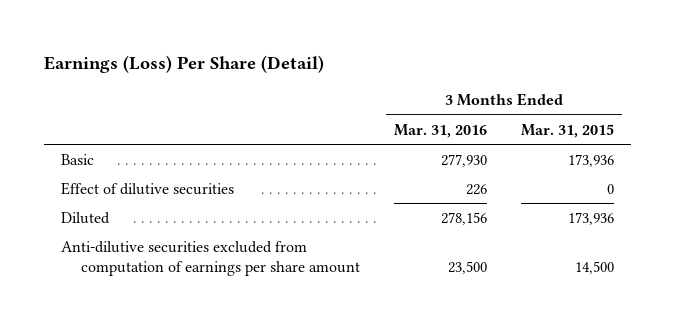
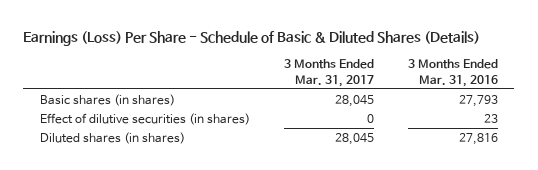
[44,55,325,74] Earnings (Loss) Per Share (Detail) -> [23,31,481,47] Earnings (Loss) Per Share - Schedule of Basic & Diluted Shares (Details)
[520,123,614,138] Mar. 31, 2015 -> none
none -> [283,59,374,87] 3 Months Ended Mar. 31, 2017
[61,240,361,276] Anti-dilutive securities excluded from computation of earnings per share amount -> none
[61,153,95,165] Basic -> [40,93,176,106] Basic shares (in shares)
[441,153,488,167] 277,930 -> [458,94,498,107] 27,793
[61,181,235,195] Effect of dilutive securities -> [40,112,251,125] Effect of dilutive securities (in shares)
[466,183,488,195] 226 -> [483,113,498,123] 23
[61,211,111,224] Diluted -> [40,131,186,144] Diluted shares (in shares)
[441,211,488,225] 278,156 -> [458,132,498,145] 27,816

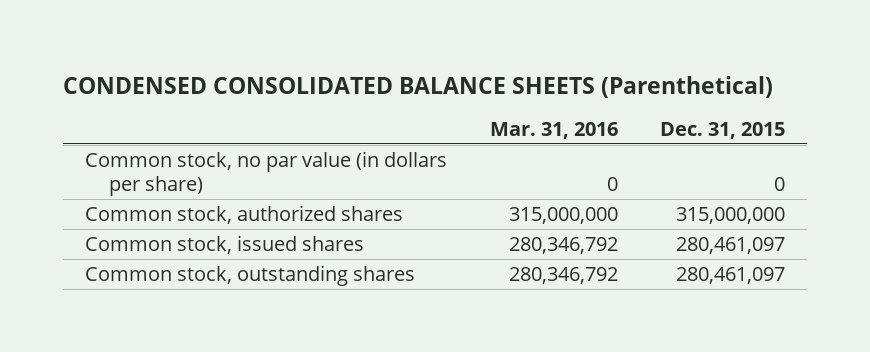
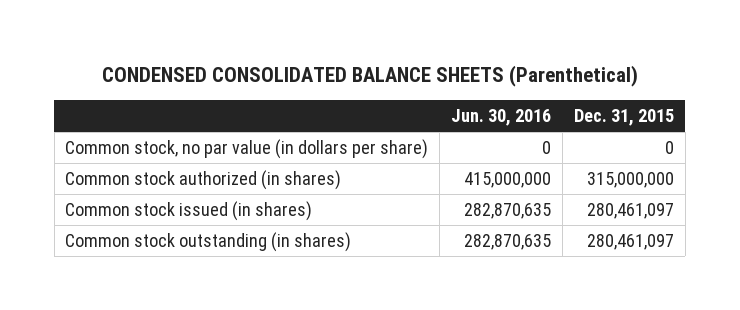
[489,122,618,140] Mar. 31, 2016 -> none
none -> [451,109,552,127] Jun. 30, 2016
[84,204,403,224] Common stock, authorized shares -> [65,170,342,191] Common stock authorized (in shares)
[84,234,364,254] Common stock, issued shares -> [65,201,313,222] Common stock issued (in shares)
[84,264,415,286] Common stock, outstanding shares -> [65,232,352,253] Common stock outstanding (in shares)

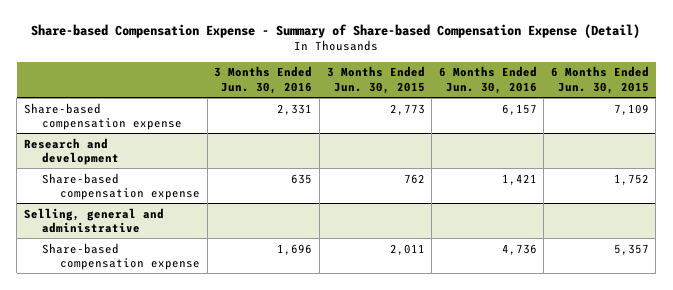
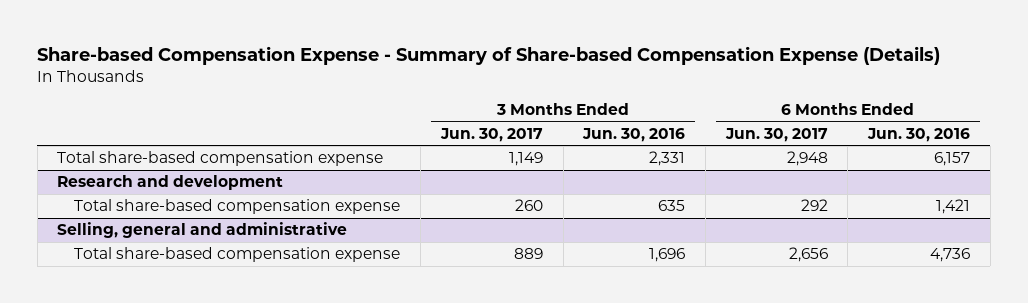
[31,23,641,38] Share-based Compensation Expense - Summary of Share-based Compensation Expense (Detail) -> [37,46,941,66] Share-based Compensation Expense - Summary of Share-based Compensation Expense (Details)
[326,66,425,94] 3 Months Ended Jun. 30, 2015 -> none
[550,66,649,94] 6 Months Ended Jun. 30, 2015 -> none
none -> [439,127,543,142] Jun. 30, 2017
none -> [724,127,828,142] Jun. 30, 2017
[24,102,183,130] Share-based compensation expense -> [57,151,384,167] Total share-based compensation expense
[42,172,201,200] Share-based compensation expense -> [74,199,401,215] Total share-based compensation expense
[42,242,201,270] Share-based compensation expense -> [74,247,401,263] Total share-based compensation expense

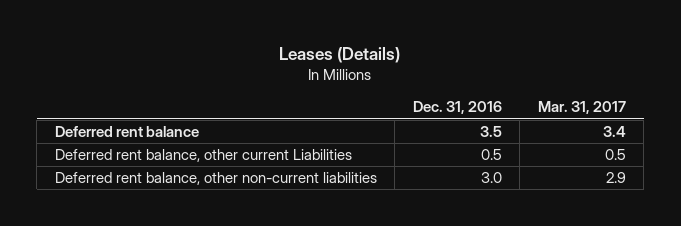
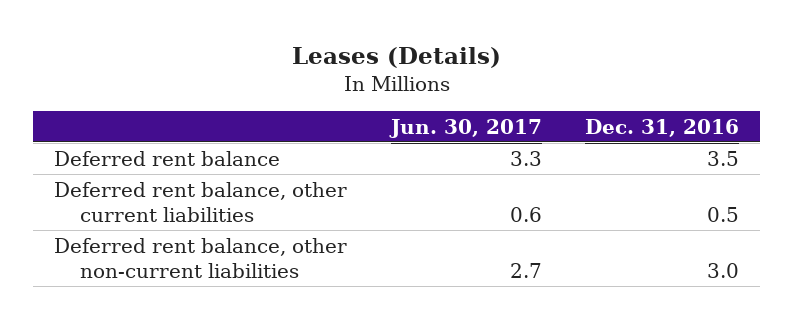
[537,101,626,115] Mar. 31, 2017 -> none
none -> [388,118,542,138] Jun. 30, 2017
[54,149,352,163] Deferred rent balance, other current Liabilities -> [54,181,348,223] Deferred rent balance, other current liabilities

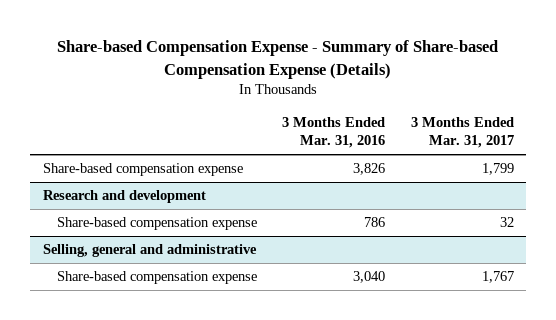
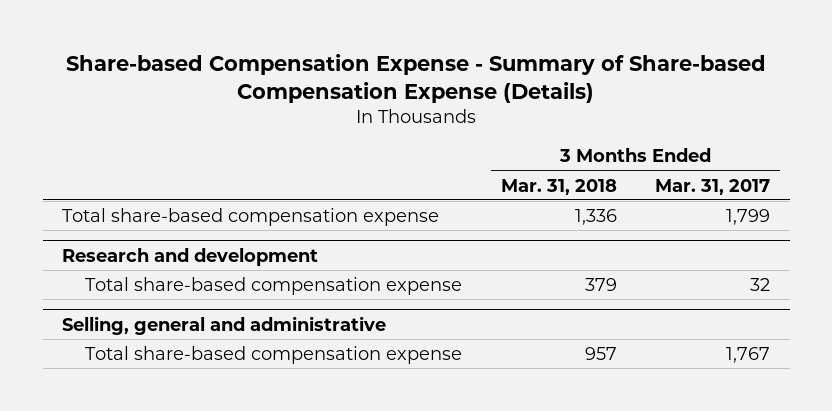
[282,116,386,149] 3 Months Ended Mar. 31, 2016 -> none
none -> [500,178,617,195] Mar. 31, 2018
[42,163,243,177] Share-based compensation expense -> [61,207,439,226] Total share-based compensation expense
[56,217,257,231] Share-based compensation expense -> [84,276,462,295] Total share-based compensation expense
[56,271,257,285] Share-based compensation expense -> [84,345,462,364] Total share-based compensation expense

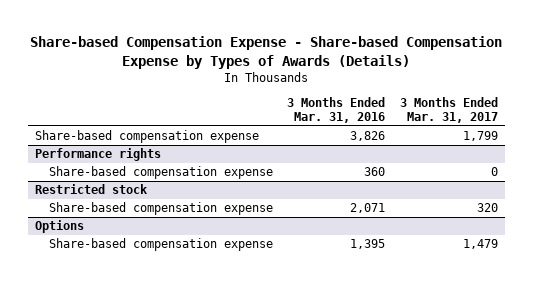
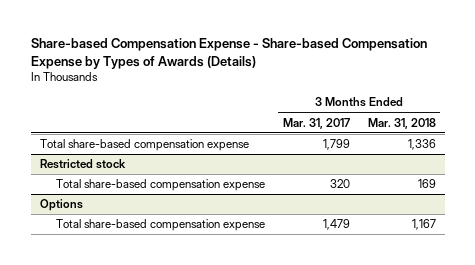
[287,97,386,124] 3 Months Ended Mar. 31, 2016 -> none
none -> [367,117,436,129] Mar. 31, 2018
[35,148,162,162] Performance rights -> none
[48,166,273,180] Share-based compensation expense -> none
[35,130,260,144] Share-based compensation expense -> [39,139,249,152] Total share-based compensation expense
[48,202,273,216] Share-based compensation expense -> [55,179,265,192] Total share-based compensation expense
[48,238,273,252] Share-based compensation expense -> [55,219,265,232] Total share-based compensation expense

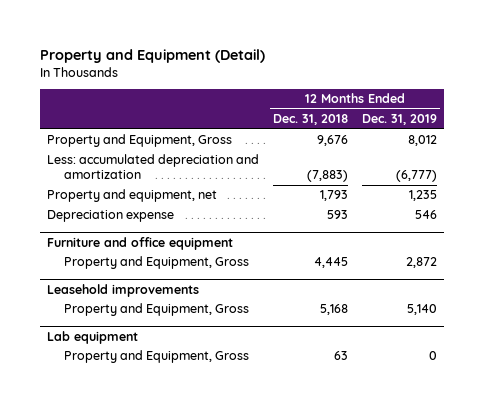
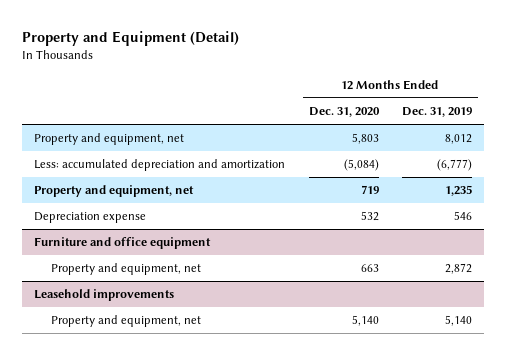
[272,114,348,126] Dec. 31, 2018 -> none
none -> [308,107,380,118] Dec. 31, 2020
[47,134,233,148] Property and Equipment, Gross -> [33,133,184,146] Property and equipment, net
[63,256,249,270] Property and Equipment, Gross -> [51,263,202,276] Property and equipment, net
[47,330,139,344] Lab equipment -> none
[63,350,249,364] Property and Equipment, Gross -> none
[63,303,249,317] Property and Equipment, Gross -> [51,315,202,328] Property and equipment, net

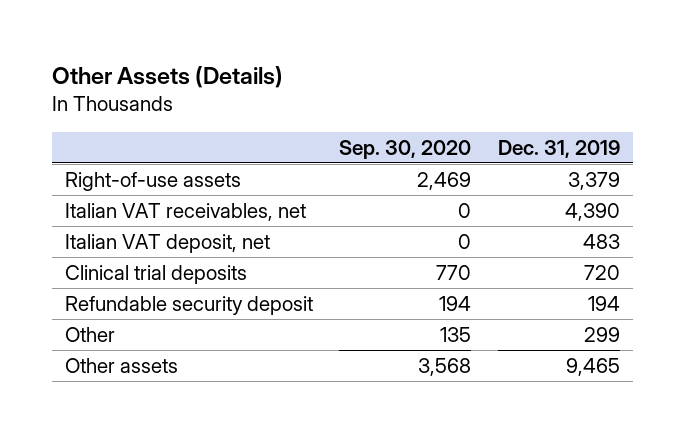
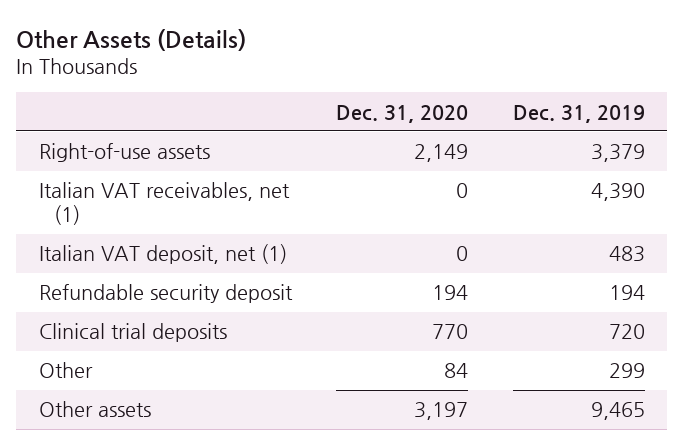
[339,139,472,159] Sep. 30, 2020 -> none
none -> [336,104,469,123] Dec. 31, 2020
[65,203,307,222] Italian VAT receivables, net -> [38,182,290,226] Italian VAT receivables, net (1)
[65,234,271,254] Italian VAT deposit, net -> [38,244,287,265] Italian VAT deposit, net (1)
[65,265,248,285] Clinical trial deposits -> [38,323,227,343] Clinical trial deposits

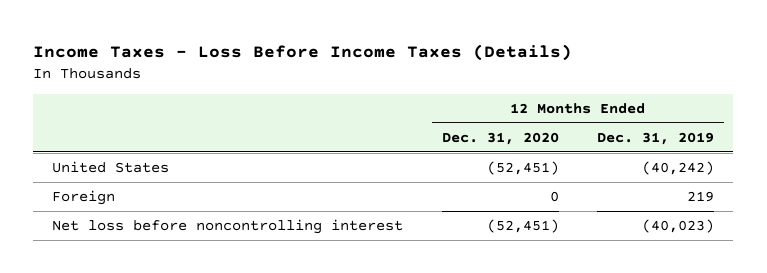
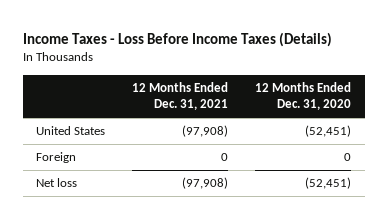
[597,131,715,145] Dec. 31, 2019 -> none
none -> [132,82,229,111] 12 Months Ended Dec. 31, 2021
[52,219,404,235] Net loss before noncontrolling interest -> [36,178,78,188] Net loss

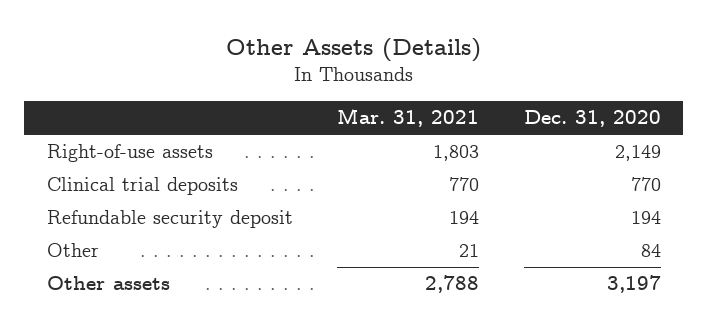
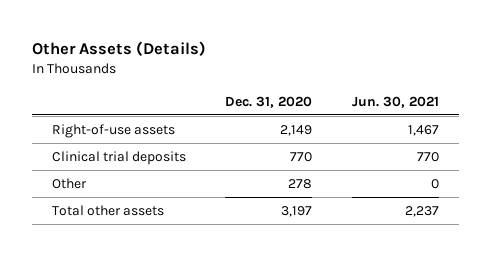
[337,108,480,128] Mar. 31, 2021 -> none
none -> [351,95,439,108] Jun. 30, 2021
[46,210,293,229] Refundable security deposit -> none
[641,244,662,258] 84 -> [288,178,313,189] 278
[46,276,170,291] Other assets -> [51,204,164,216] Total other assets

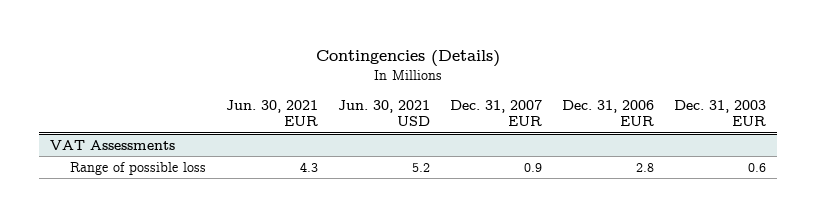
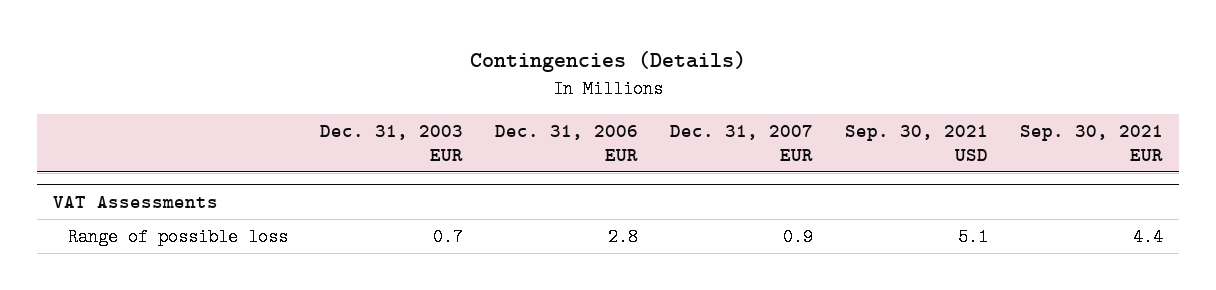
[225,99,318,127] Jun. 30, 2021 EUR -> none
[338,99,431,127] Jun. 30, 2021 USD -> none
none -> [845,124,989,161] Sep. 30, 2021 USD
none -> [1020,124,1164,161] Sep. 30, 2021 EUR
[748,162,767,172] 0.6 -> [432,227,463,246] 0.7

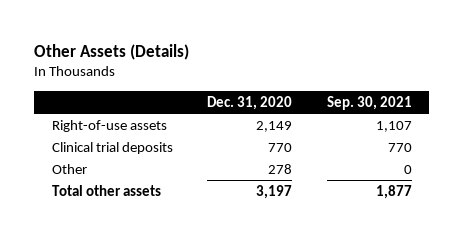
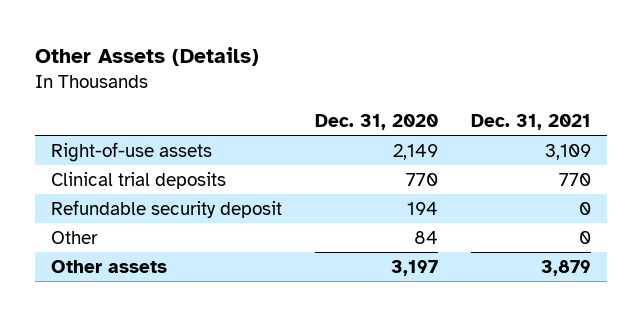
[327,95,413,110] Sep. 30, 2021 -> none
none -> [470,113,591,130] Dec. 31, 2021
none -> [51,199,283,218] Refundable security deposit
[268,163,293,174] 278 -> [413,230,438,244] 84
[51,184,161,196] Total other assets -> [51,259,168,273] Other assets

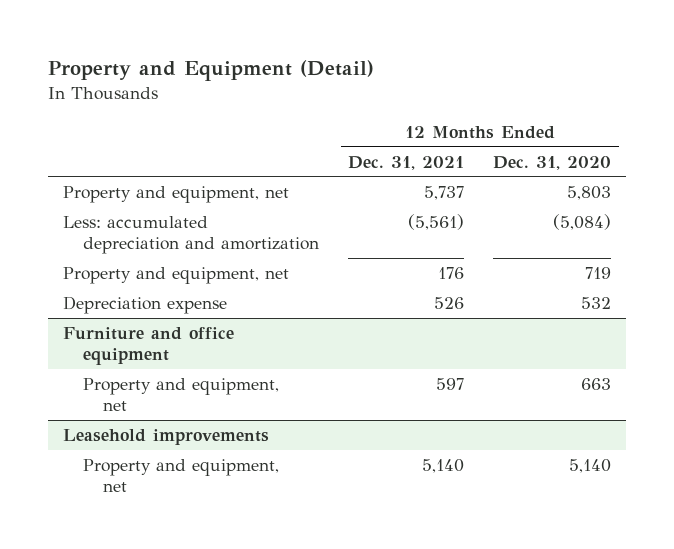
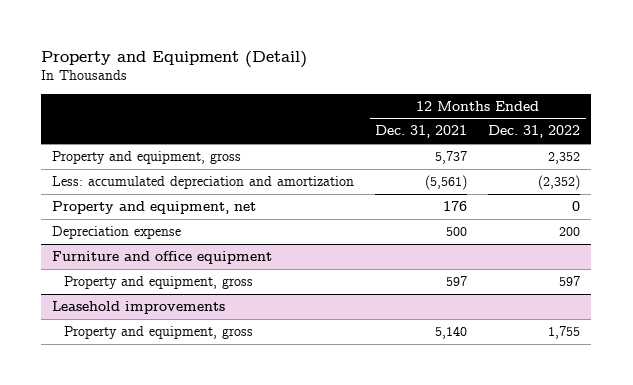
[493,155,612,170] Dec. 31, 2020 -> none
none -> [488,125,581,139] Dec. 31, 2022
[62,185,289,203] Property and equipment, net -> [52,151,242,165] Property and equipment, gross
[433,296,464,309] 526 -> [446,227,468,237] 500
[82,377,279,411] Property and equipment, net -> [64,276,254,290] Property and equipment, gross
[82,458,279,492] Property and equipment, net -> [64,326,254,340] Property and equipment, gross

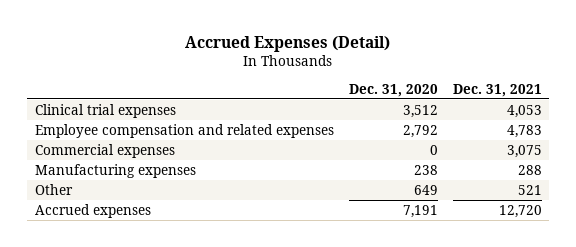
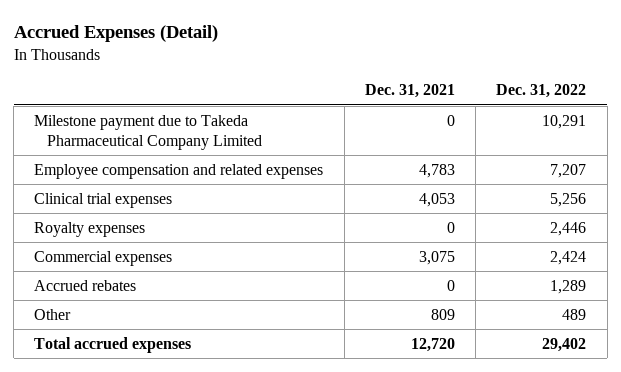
[348,83,438,97] Dec. 31, 2020 -> none
none -> [496,84,587,99] Dec. 31, 2022
none -> [34,114,263,150] Milestone payment due to Takeda Pharmaceutical Company Limited
[34,103,176,118] Clinical trial expenses -> [34,192,173,208] Clinical trial expenses
none -> [34,221,146,237] Royalty expenses
[34,163,196,178] Manufacturing expenses -> none
none -> [34,279,137,291] Accrued rebates
[517,184,542,195] 521 -> [430,308,455,320] 809
[34,203,151,218] Accrued expenses -> [34,336,192,353] Total accrued expenses

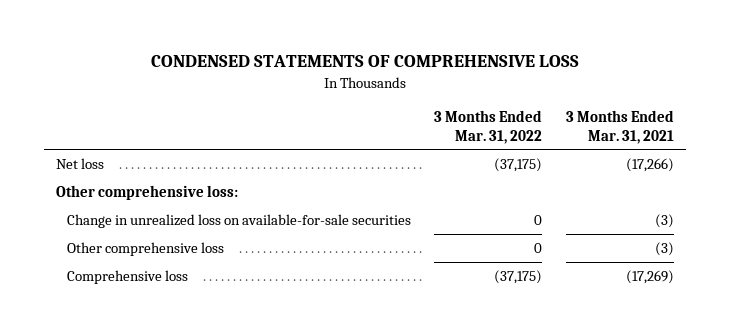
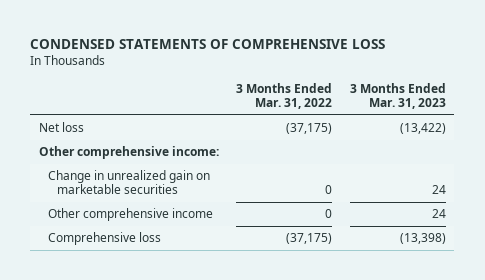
[565,109,674,144] 3 Months Ended Mar. 31, 2021 -> none
none -> [349,83,446,110] 3 Months Ended Mar. 31, 2023
[55,184,238,200] Other comprehensive loss: -> [39,146,220,160] Other comprehensive income:
[66,213,411,228] Change in unrealized loss on available-for-sale securities -> [47,170,210,195] Change in unrealized gain on marketable securities
[66,241,224,256] Other comprehensive loss -> [47,208,213,222] Other comprehensive income

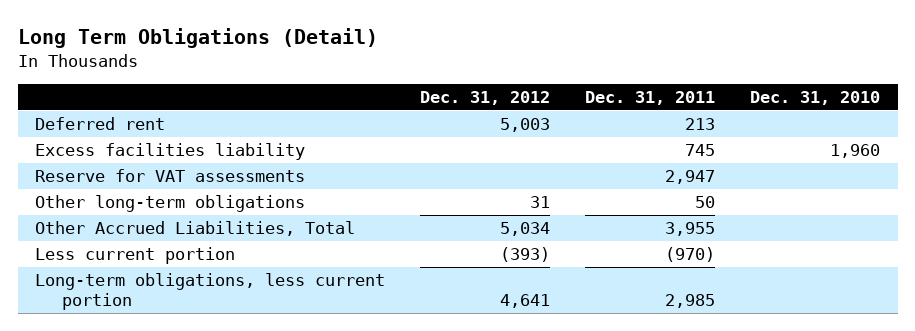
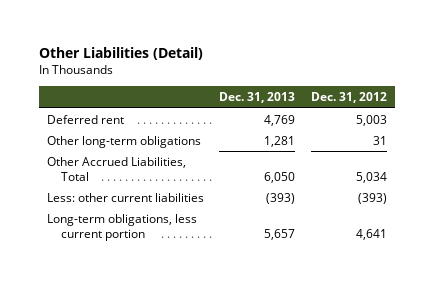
[17,28,378,49] Long Term Obligations (Detail) -> [39,46,204,60] Other Liabilities (Detail)
[585,91,716,106] Dec. 31, 2011 -> none
[750,91,881,106] Dec. 31, 2010 -> none
none -> [219,92,296,104] Dec. 31, 2013
[35,143,306,161] Excess facilities liability -> none
[35,169,306,183] Reserve for VAT assessments -> none
[35,247,236,265] Less current portion -> [46,193,204,203] Less: other current liabilities

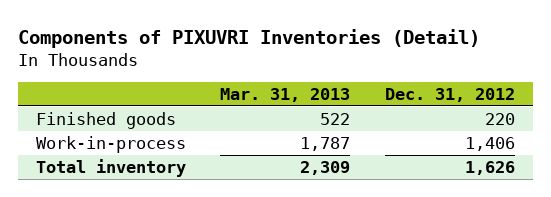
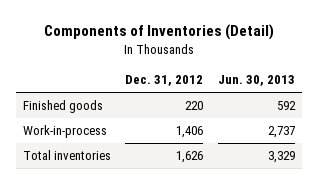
[18,28,481,48] Components of PIXUVRI Inventories (Detail) -> [43,24,274,41] Components of Inventories (Detail)
[220,87,351,102] Mar. 31, 2013 -> none
none -> [217,75,295,87] Jun. 30, 2013
[35,158,186,177] Total inventory -> [23,150,112,161] Total inventories

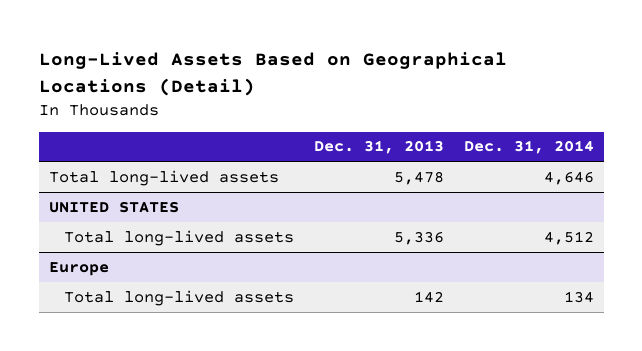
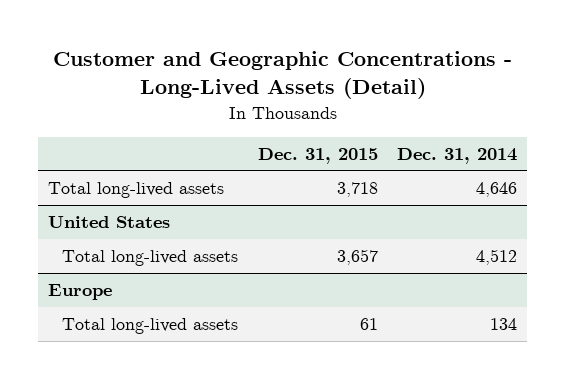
[38,52,507,96] Long-Lived Assets Based on Geographical Locations (Detail) -> [52,51,512,100] Customer and Geographic Concentrations - Long-Lived Assets (Detail)
[313,140,444,155] Dec. 31, 2013 -> none
none -> [257,147,378,164] Dec. 31, 2015
[48,200,179,213] UNITED STATES -> [48,216,171,229] United States

